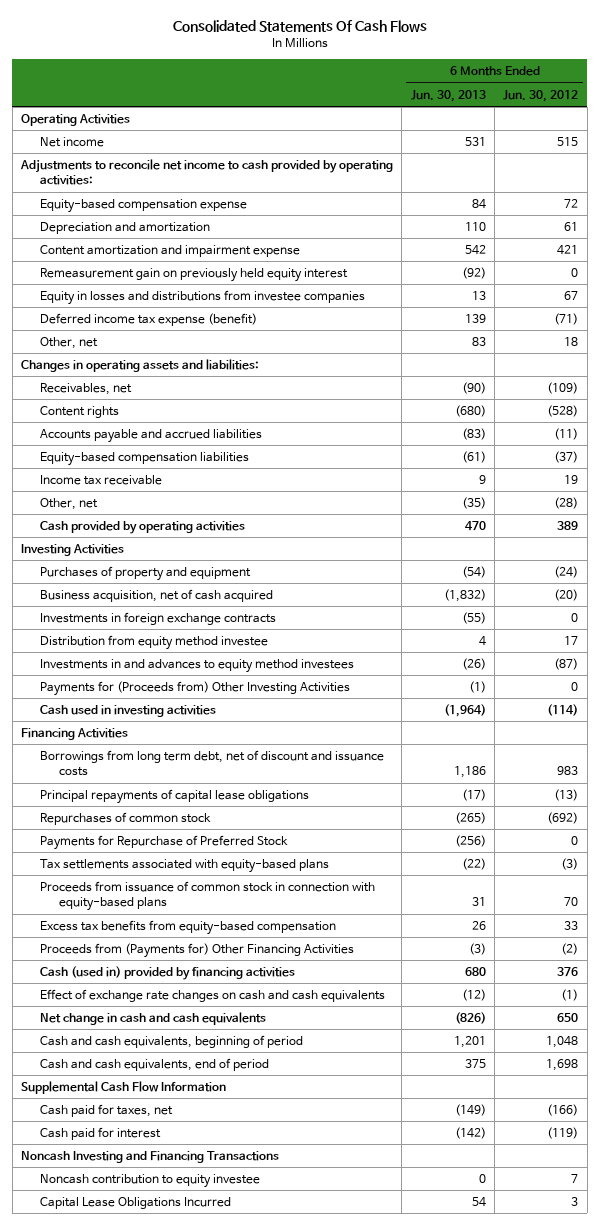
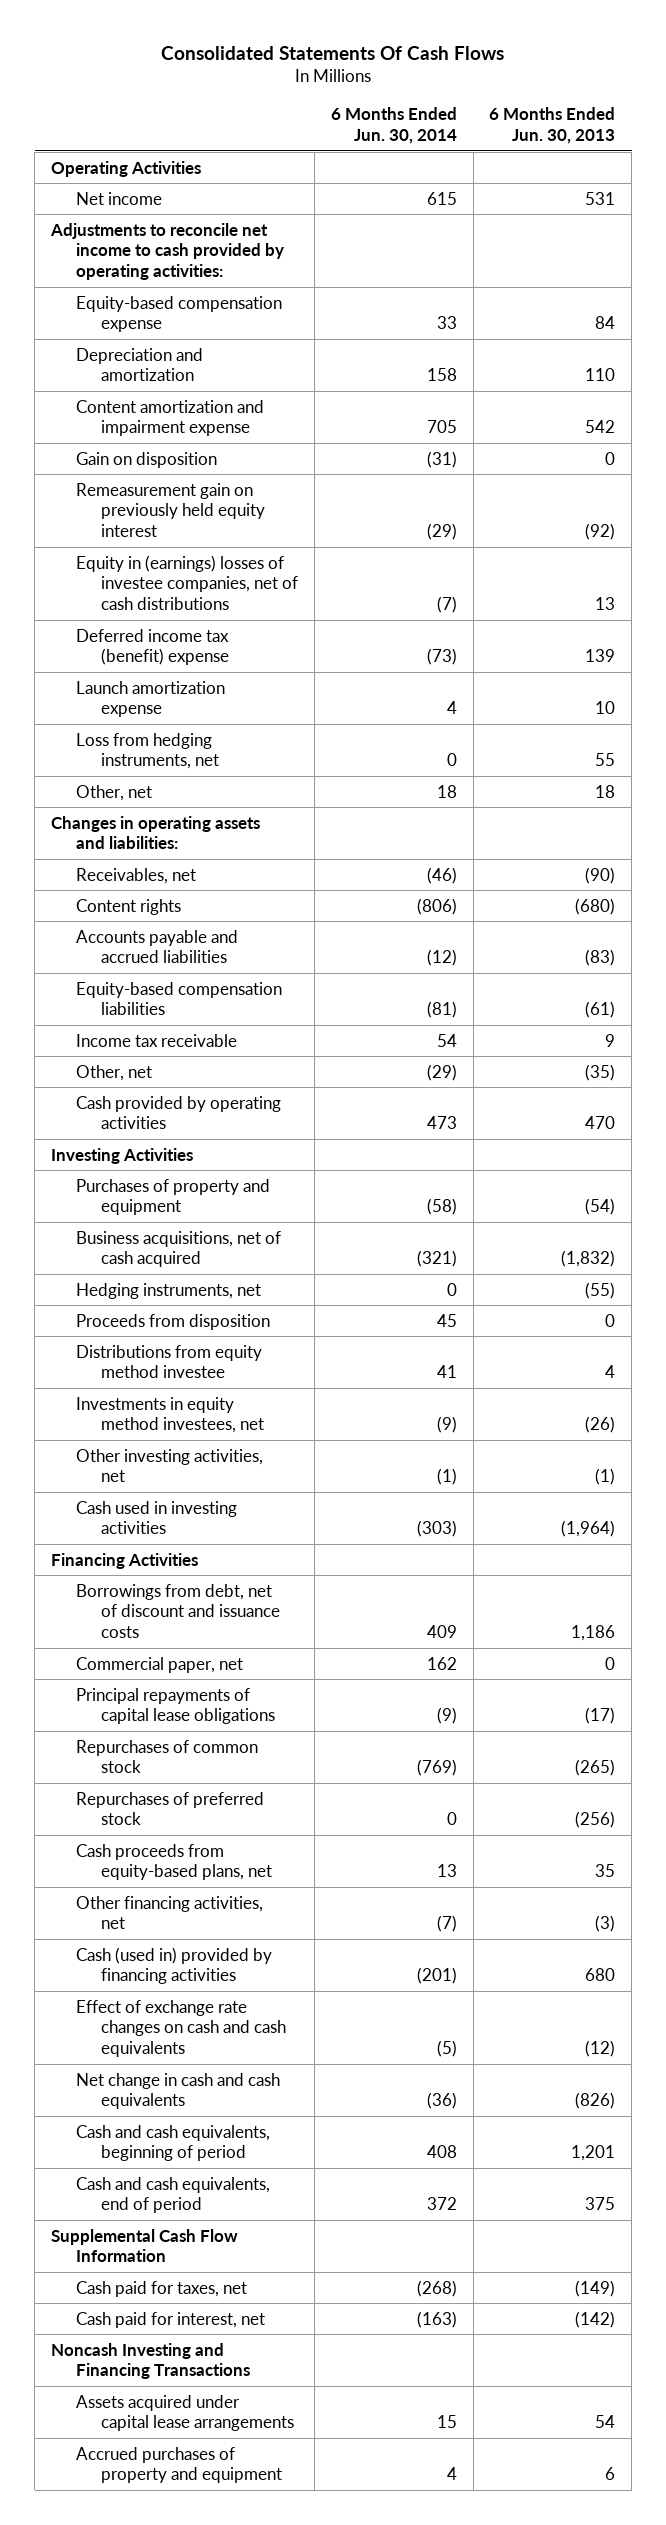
[503,89,579,102] Jun. 30, 2012 -> none
none -> [330,107,457,144] 6 Months Ended Jun. 30, 2014
none -> [76,451,218,468] Gain on disposition
[40,290,366,306] Equity in losses and distributions from investee companies -> [76,554,299,610] Equity in (earnings) losses of investee companies, net of cash distributions
[40,313,258,327] Deferred income tax expense (benefit) -> [76,628,230,666] Deferred income tax (benefit) expense
none -> [76,680,226,718] Launch amortization expense
none -> [76,732,220,770] Loss from hedging instruments, net
[471,337,486,347] 83 -> [595,784,616,798] 18
[40,589,274,603] Business acquisition, net of cash acquired -> [76,1230,282,1268] Business acquisitions, net of cash acquired
[40,612,277,626] Investments in foreign exchange contracts -> [76,1282,262,1299] Hedging instruments, net
none -> [76,1313,271,1330] Proceeds from disposition
[40,635,269,651] Distribution from equity method investee -> [76,1344,263,1379] Distributions from equity method investee
[40,659,355,674] Investments in and advances to equity method investees -> [76,1396,265,1434] Investments in equity method investees, net
[40,681,351,697] Payments for (Proceeds from) Other Investing Activities -> [76,1448,264,1483] Other investing activities, net
[40,750,385,777] Borrowings from long term debt, net of discount and issuance costs -> [76,1583,281,1638] Borrowings from debt, net of discount and issuance costs
none -> [76,1656,244,1673] Commercial paper, net
[40,859,330,874] Tax settlements associated with equity-based plans -> none
[40,881,376,912] Proceeds from issuance of common stock in connection with equity-based plans -> none
[40,920,337,936] Excess tax benefits from equity-based compensation -> none
[40,835,289,851] Payments for Repurchase of Preferred Stock -> [76,1791,265,1826] Repurchases of preferred stock
none -> [76,1843,273,1881] Cash proceeds from equity-based plans, net
[40,943,355,959] Proceeds from (Payments for) Other Financing Activities -> [76,1895,264,1930] Other financing activities, net
[40,1127,162,1141] Cash paid for interest -> [76,2311,266,2328] Cash paid for interest, net
[40,1174,261,1189] Noncash contribution to equity investee -> none
[40,1197,232,1210] Capital Lease Obligations Incurred -> [76,2394,295,2432] Assets acquired under capital lease arrangements
none -> [76,2446,283,2484] Accrued purchases of property and equipment

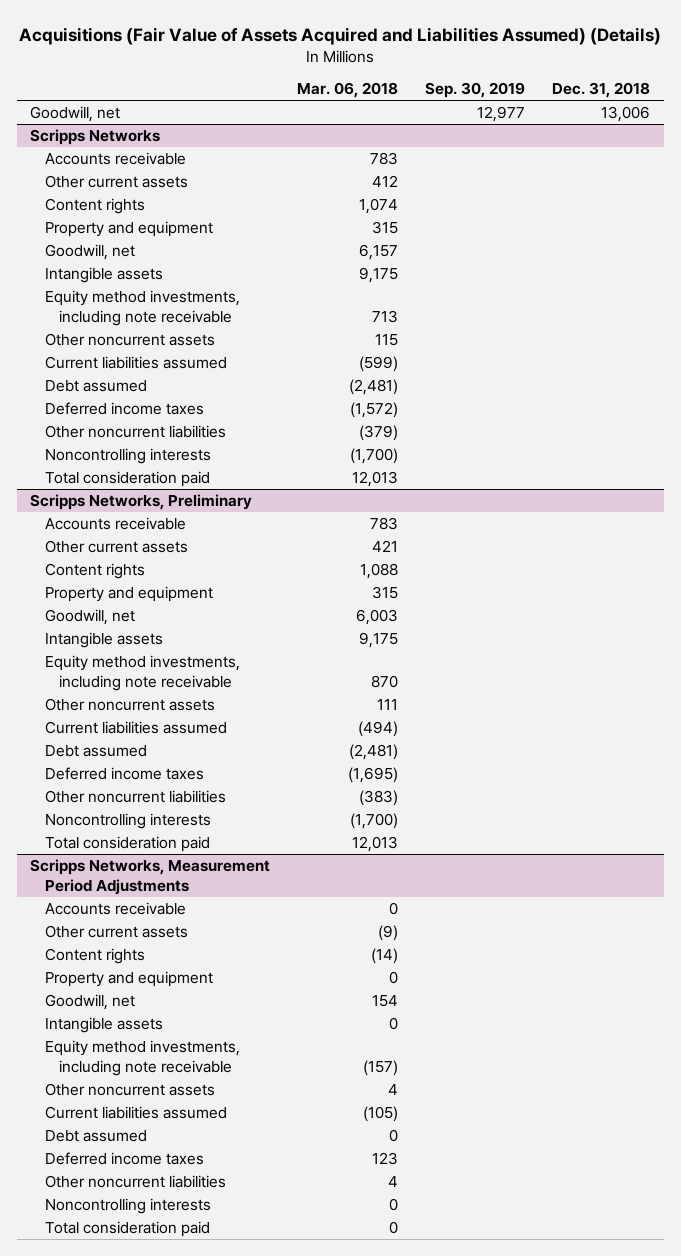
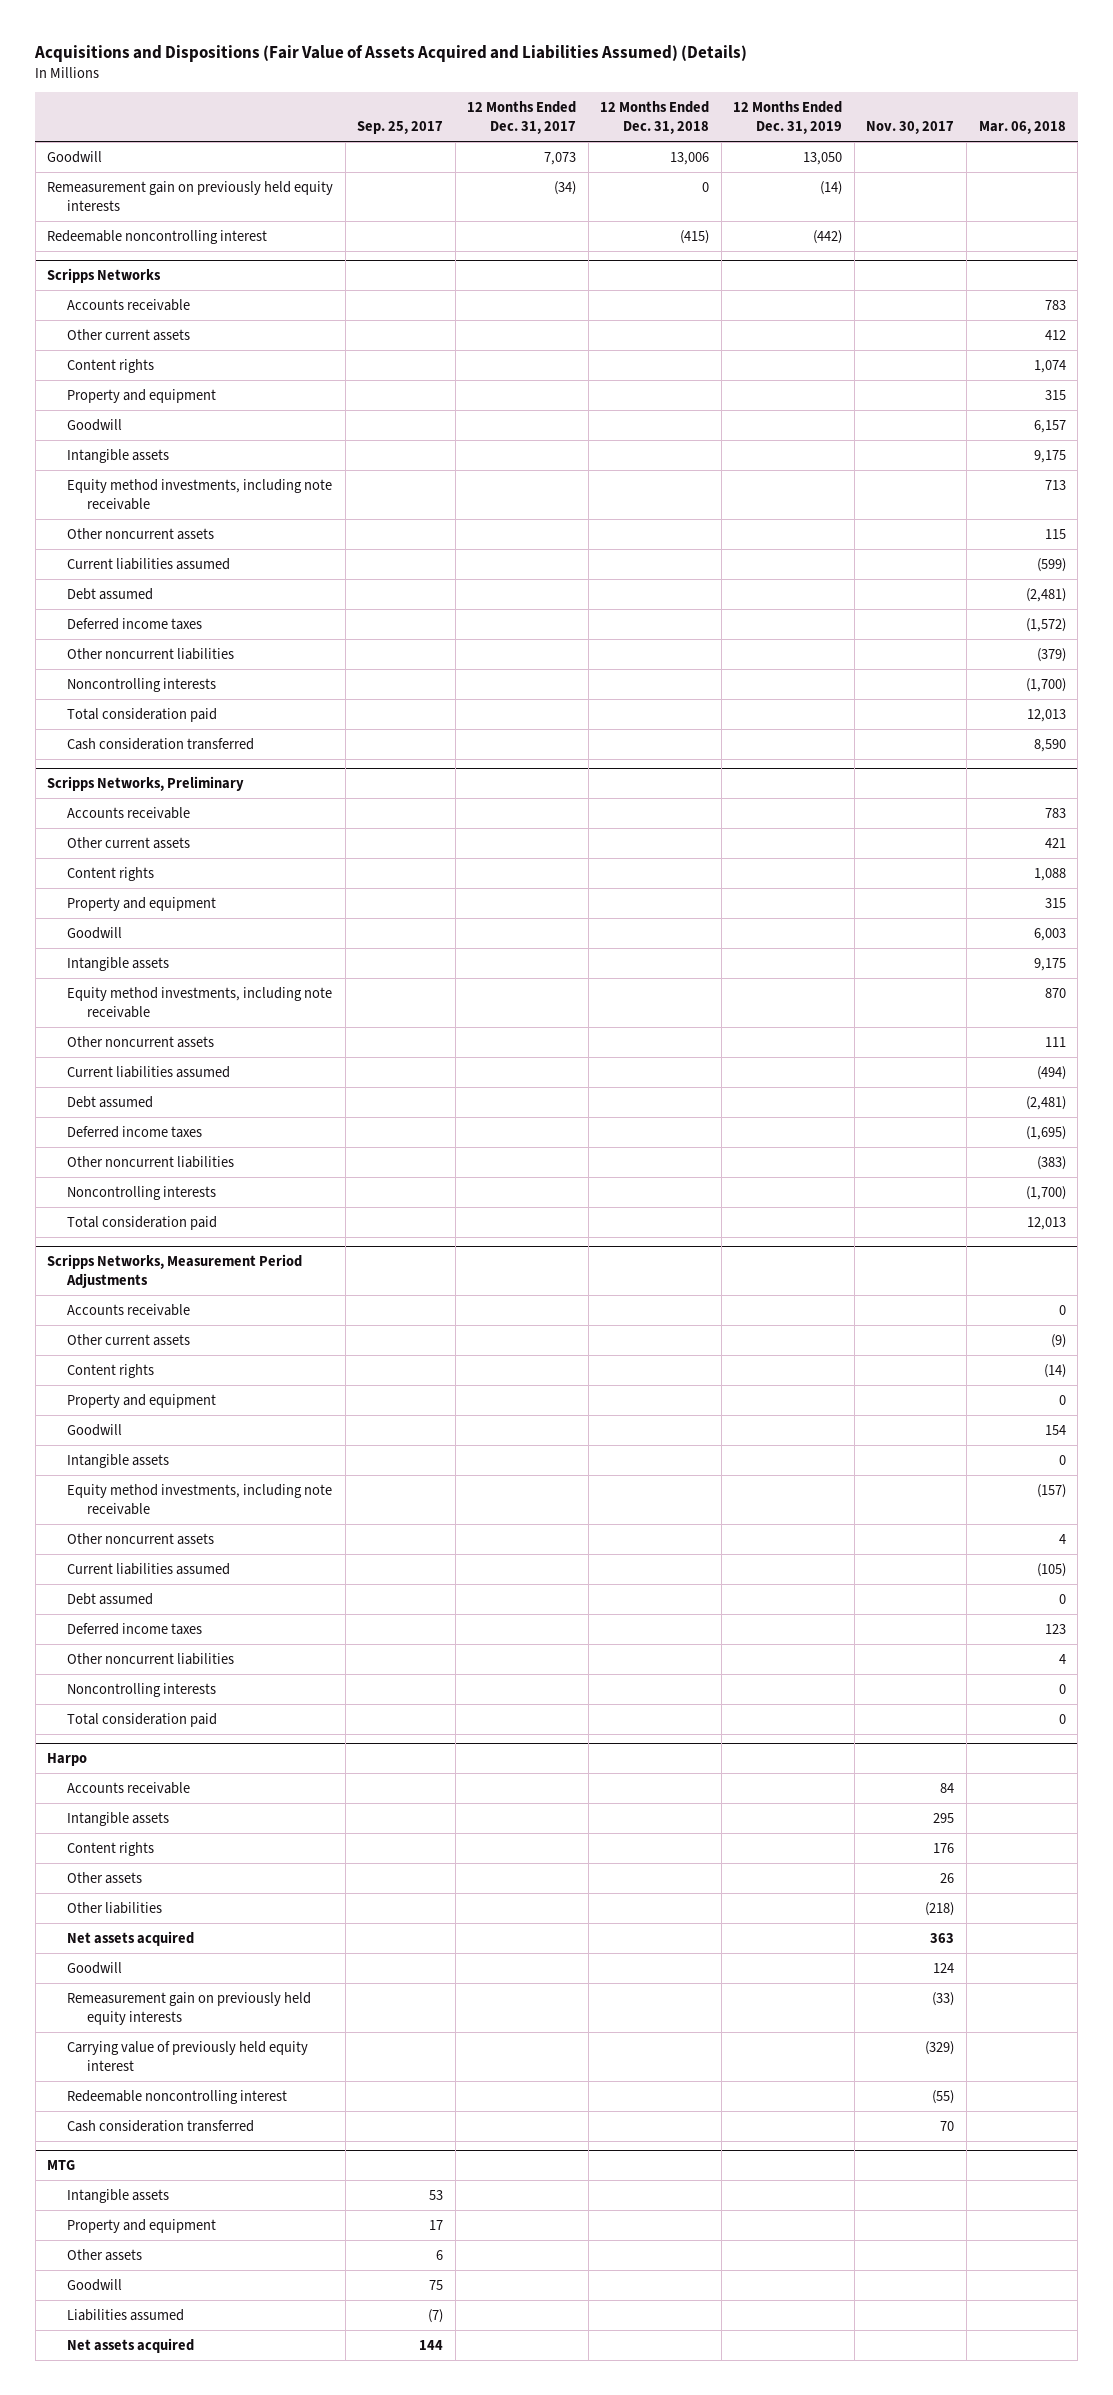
[19,26,662,45] Acquisitions (Fair Value of Assets Acquired and Liabilities Assumed) (Details) -> [34,45,748,63] Acquisitions and Dispositions (Fair Value of Assets Acquired and Liabilities Assumed) (Details)
[425,82,526,99] Sep. 30, 2019 -> none
[552,82,651,99] Dec. 31, 2018 -> none
none -> [357,120,444,134] Sep. 25, 2017
none -> [467,101,577,134] 12 Months Ended Dec. 31, 2017
none -> [600,101,710,134] 12 Months Ended Dec. 31, 2018
none -> [733,101,843,134] 12 Months Ended Dec. 31, 2019
none -> [866,120,955,134] Nov. 30, 2017
[30,106,121,123] Goodwill, net -> [47,150,103,163] Goodwill
none -> [47,180,334,211] Remeasurement gain on previously held equity interests
none -> [47,229,268,244] Redeemable noncontrolling interest
[44,244,135,261] Goodwill, net -> [66,418,122,431] Goodwill
none -> [66,737,254,750] Cash consideration transferred
[44,609,135,626] Goodwill, net -> [66,926,122,939] Goodwill
[44,994,135,1011] Goodwill, net -> [66,1423,122,1436] Goodwill
none -> [47,1753,88,1767] Harpo
none -> [66,1781,190,1794] Accounts receivable
none -> [66,1811,169,1826] Intangible assets
none -> [66,1841,154,1856] Content rights
none -> [66,1871,142,1884] Other assets
none -> [66,1901,162,1914] Other liabilities
none -> [66,1930,194,1946] Net assets acquired
none -> [66,1961,122,1974] Goodwill
none -> [66,1991,311,2025] Remeasurement gain on previously held equity interests
none -> [66,2040,308,2071] Carrying value of previously held equity interest
none -> [66,2089,287,2104] Redeemable noncontrolling interest
none -> [66,2119,254,2132] Cash consideration transferred
none -> [47,2160,76,2171] MTG
none -> [66,2188,169,2203] Intangible assets
none -> [66,2218,216,2233] Property and equipment
none -> [66,2248,142,2261] Other assets
none -> [66,2278,122,2291] Goodwill
none -> [66,2308,184,2321] Liabilities assumed
none -> [66,2337,194,2353] Net assets acquired

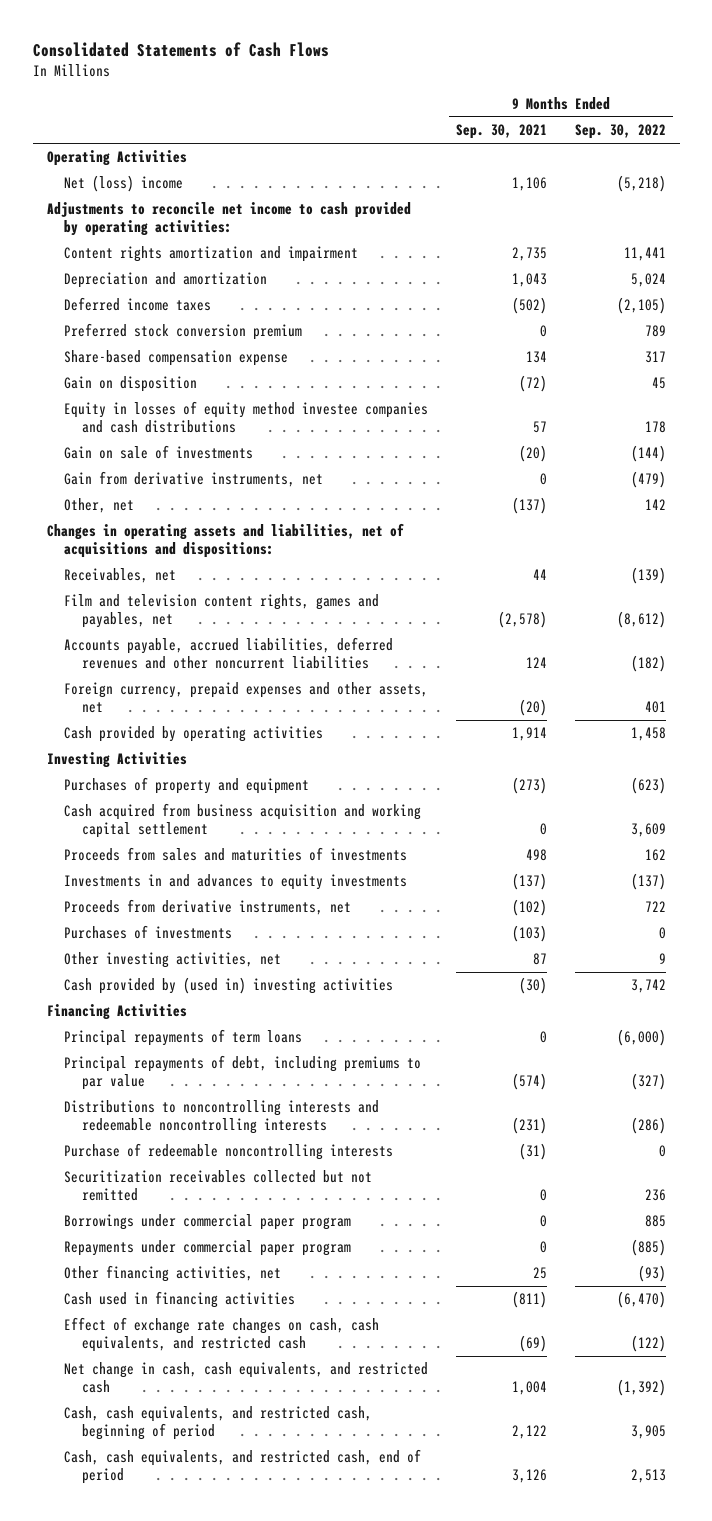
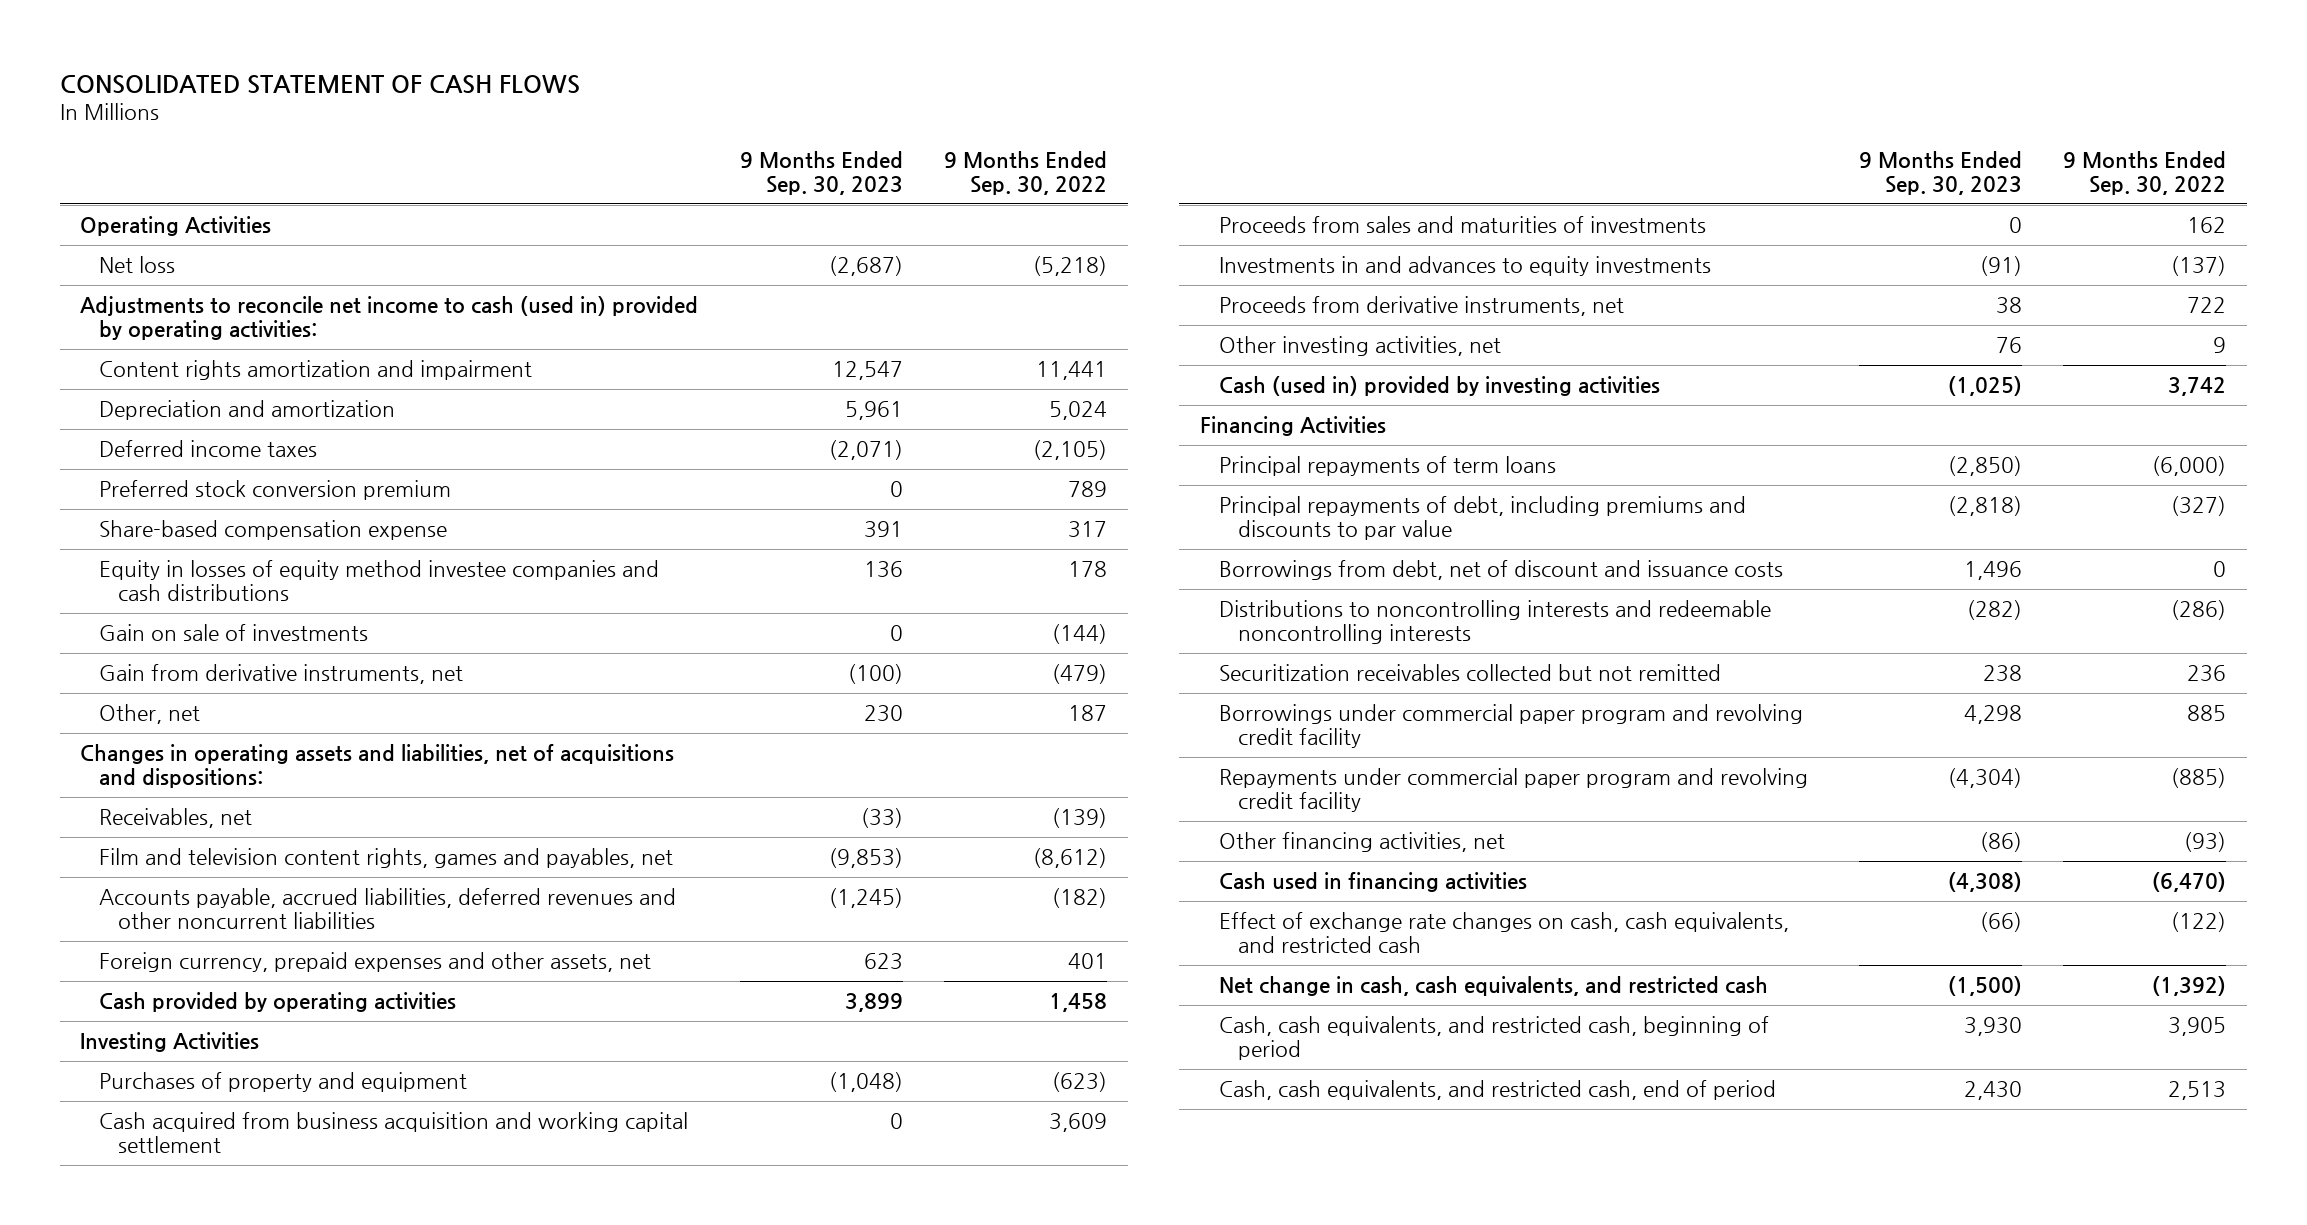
[32,41,329,57] Consolidated Statements of Cash Flows -> [59,74,580,94] CONSOLIDATED STATEMENT OF CASH FLOWS
[455,124,547,140] Sep. 30, 2021 -> none
none -> [739,151,903,195] 9 Months Ended Sep. 30, 2023
[64,175,184,193] Net (loss) income -> [99,256,176,274] Net loss
[46,202,411,237] Adjustments to reconcile net income to cash provided by operating activities: -> [80,296,699,340] Adjustments to reconcile net income to cash (used in) provided by operating activities:
[64,376,198,393] Gain on disposition -> none
[644,499,666,511] 142 -> [1067,705,1107,722] 187
[64,925,233,940] Purchases of investments -> none
[64,977,394,995] Cash provided by (used in) investing activities -> [1218,376,1660,397] Cash (used in) provided by investing activities
[64,1055,422,1091] Principal repayments of debt, including premiums to par value -> [1218,496,1746,540] Principal repayments of debt, including premiums and discounts to par value
none -> [1218,560,1783,581] Borrowings from debt, net of discount and issuance costs
[64,1143,394,1161] Purchase of redeemable noncontrolling interests -> none
[64,1214,352,1231] Borrowings under commercial paper program -> [1218,704,1803,748] Borrowings under commercial paper program and revolving credit facility
[64,1240,352,1257] Repayments under commercial paper program -> [1218,768,1808,812] Repayments under commercial paper program and revolving credit facility

